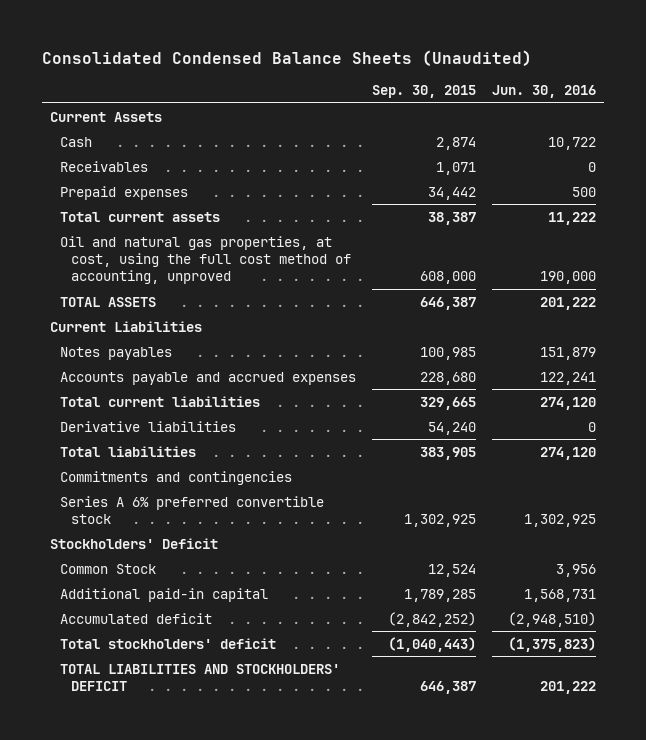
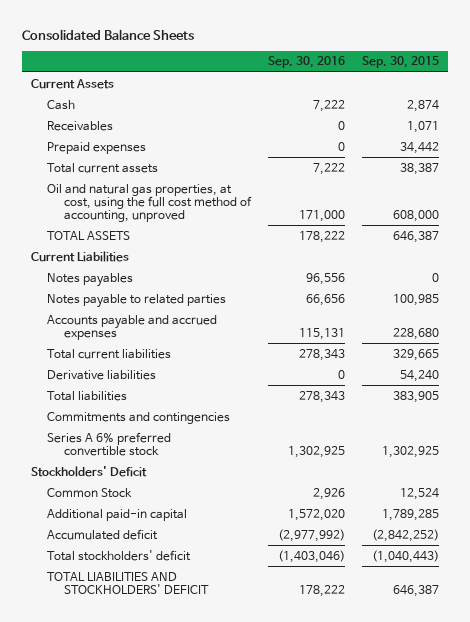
[41,49,532,66] Consolidated Condensed Balance Sheets (Unaudited) -> [22,28,195,40] Consolidated Balance Sheets
[492,85,597,99] Jun. 30, 2016 -> none
none -> [268,56,346,69] Sep. 30, 2016
[420,346,477,360] 100,985 -> [432,272,440,282] 0
none -> [47,293,227,308] Notes payable to related parties

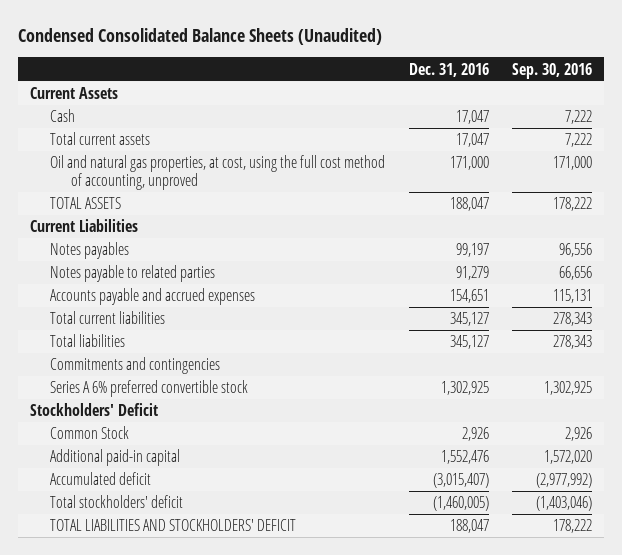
[22,28,195,40] Consolidated Balance Sheets -> [17,27,382,45] Condensed Consolidated Balance Sheets (Unaudited)
[362,56,440,69] Sep. 30, 2015 -> none
none -> [408,62,489,77] Dec. 31, 2016
[47,120,114,131] Receivables -> none
[47,141,147,154] Prepaid expenses -> none
[47,369,157,380] Derivative liabilities -> none

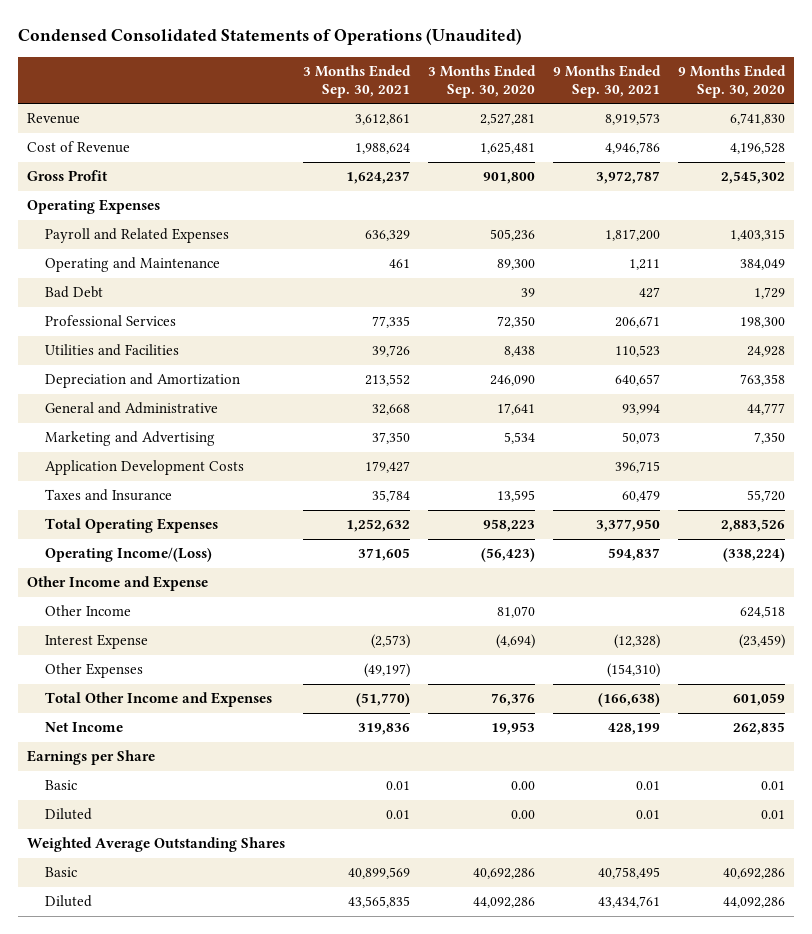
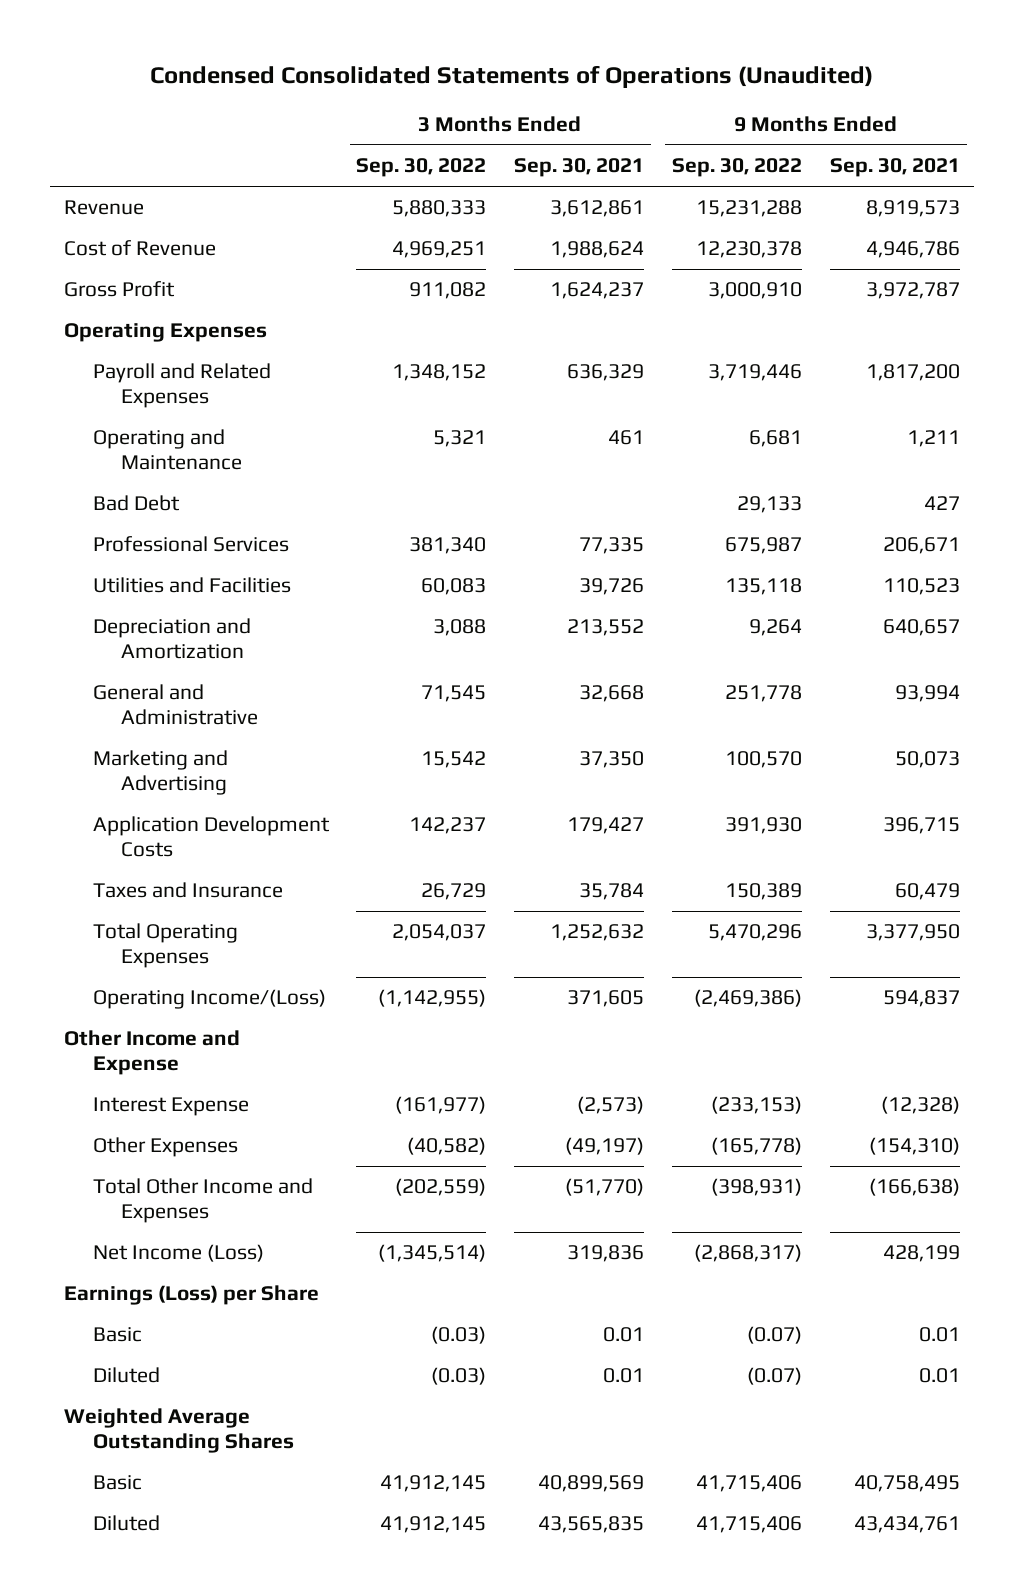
[427,64,536,98] 3 Months Ended Sep. 30, 2020 -> none
[677,64,786,98] 9 Months Ended Sep. 30, 2020 -> none
none -> [356,158,487,178] Sep. 30, 2022
none -> [671,158,802,178] Sep. 30, 2022
[44,605,131,617] Other Income -> none
[44,722,123,733] Net Income -> [92,1244,264,1263] Net Income (Loss)
[26,750,155,766] Earnings per Share -> [64,1285,320,1306] Earnings (Loss) per Share

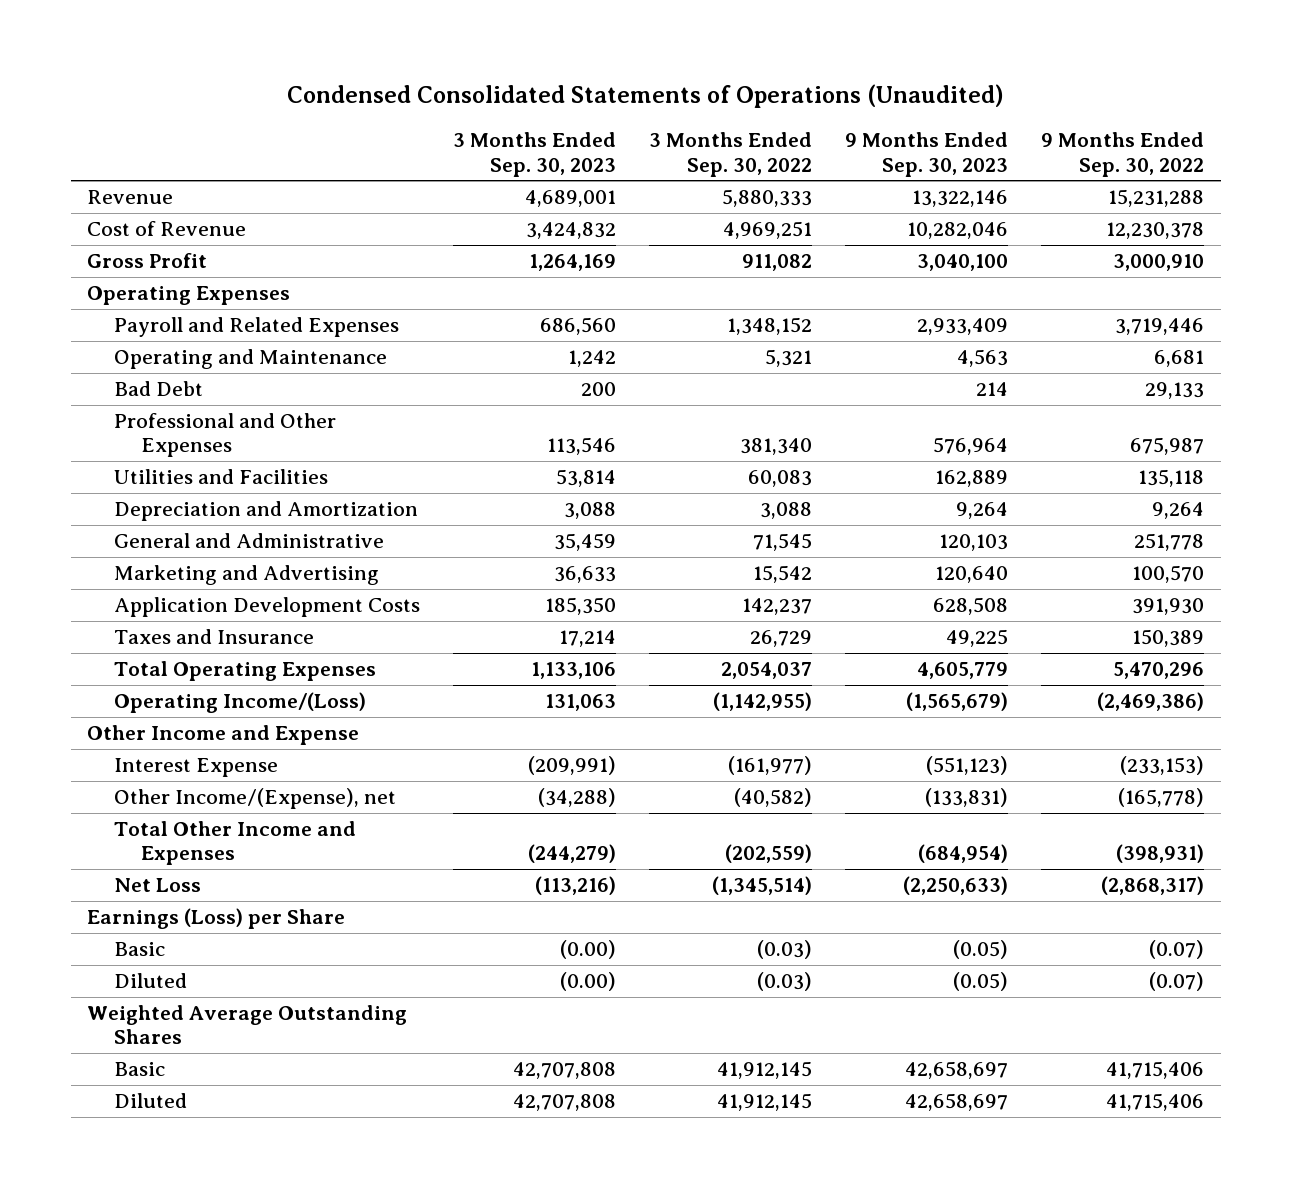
[514,158,645,178] Sep. 30, 2021 -> none
[829,158,960,178] Sep. 30, 2021 -> none
none -> [453,132,617,177] 3 Months Ended Sep. 30, 2023
none -> [845,132,1009,177] 9 Months Ended Sep. 30, 2023
[92,536,289,553] Professional Services -> [114,413,337,458] Professional and Other Expenses
[92,1137,238,1158] Other Expenses -> [114,788,397,810] Other Income/(Expense), net
[92,1244,264,1263] Net Income (Loss) -> [114,878,202,893] Net Loss

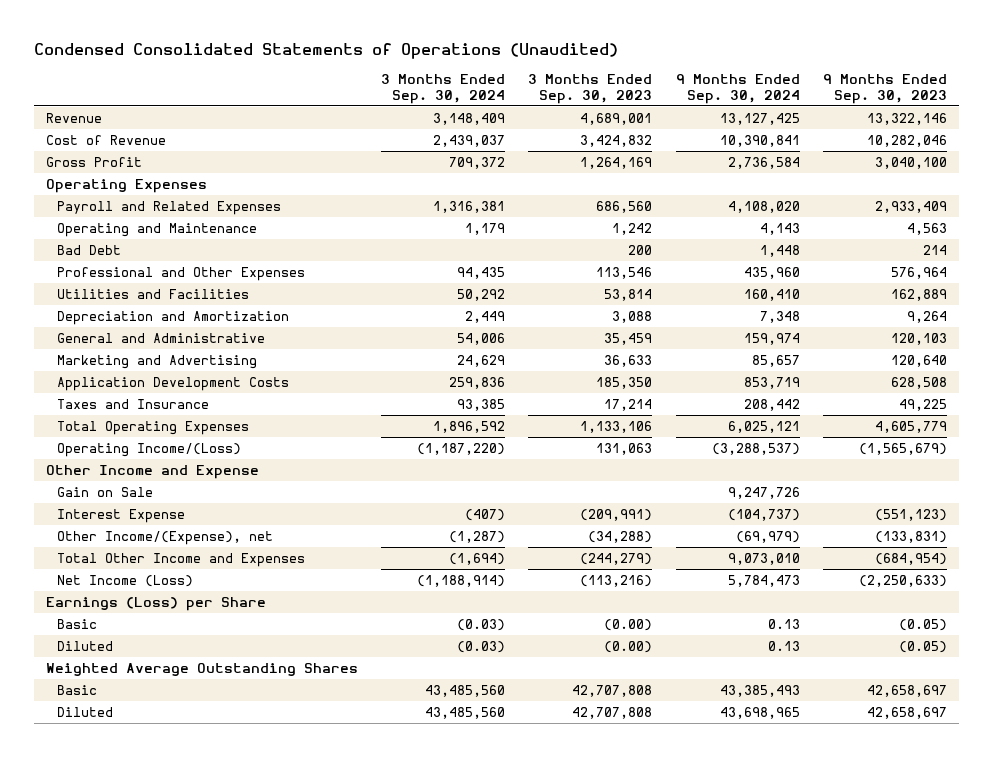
[649,132,813,177] 3 Months Ended Sep. 30, 2022 -> none
[1041,132,1205,177] 9 Months Ended Sep. 30, 2022 -> none
none -> [381,73,506,104] 3 Months Ended Sep. 30, 2024
none -> [675,73,800,104] 9 Months Ended Sep. 30, 2024
none -> [57,487,154,498] Gain on Sale
[114,878,202,893] Net Loss -> [57,575,194,588] Net Income (Loss)

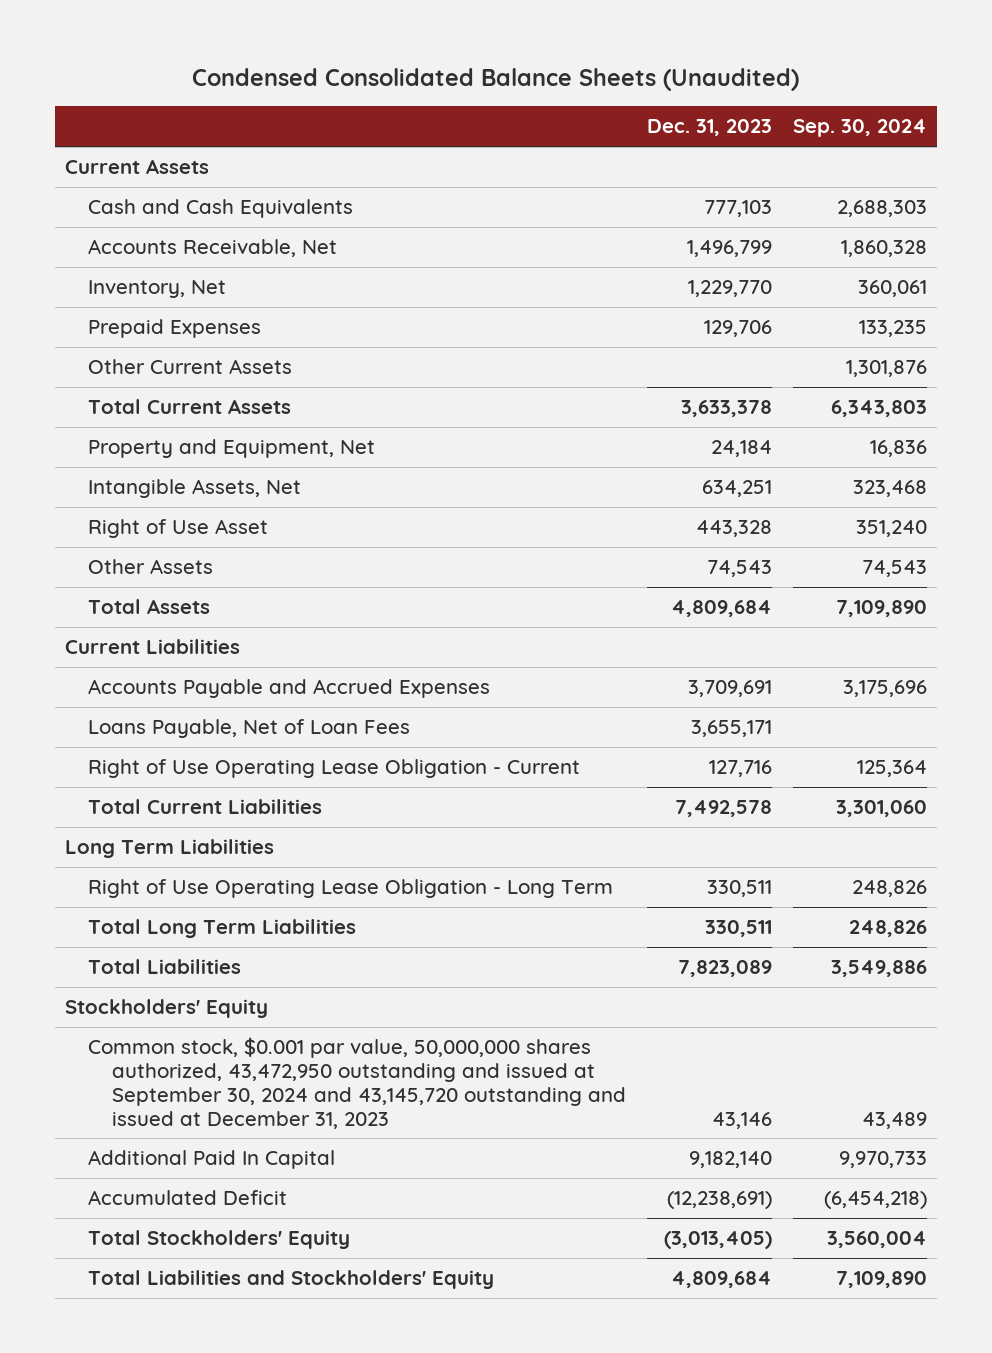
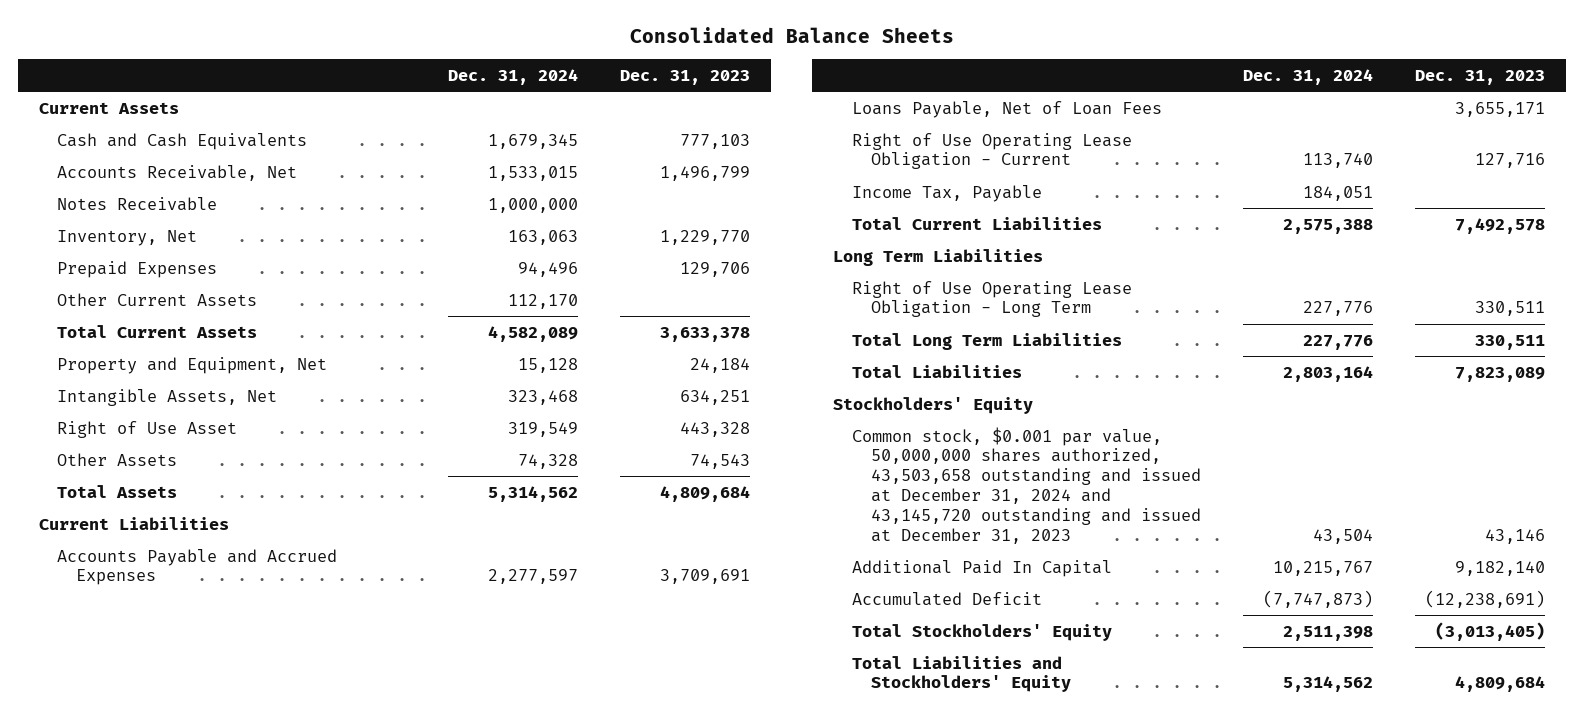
[191,67,799,91] Condensed Consolidated Balance Sheets (Unaudited) -> [629,27,954,44] Consolidated Balance Sheets
[792,119,927,138] Sep. 30, 2024 -> none
none -> [448,68,579,85] Dec. 31, 2024
none -> [57,196,218,211] Notes Receivable
none -> [851,184,1042,202] Income Tax, Payable
[88,1037,626,1129] Common stock, $0.001 par value, 50,000,000 shares authorized, 43,472,950 outstanding and issued at September 30, 2024 and 43,145,720 outstanding and issued at December 31, 2023 -> [851,426,1201,545] Common stock, $0.001 par value, 50,000,000 shares authorized, 43,503,658 outstanding and issued at December 31, 2024 and 43,145,720 outstanding and issued at December 31, 2023

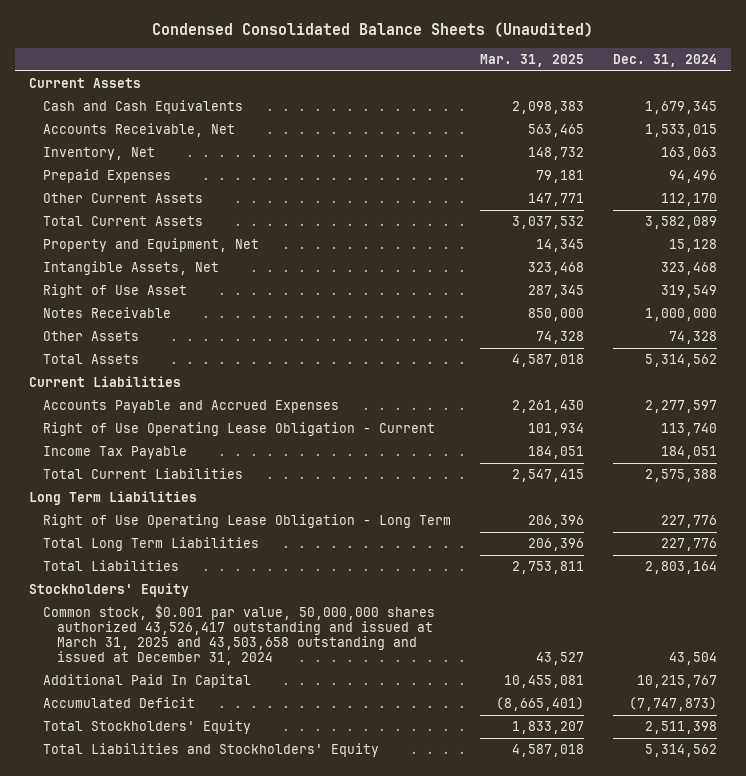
[629,27,954,44] Consolidated Balance Sheets -> [152,22,594,38] Condensed Consolidated Balance Sheets (Unaudited)
[620,69,751,85] Dec. 31, 2023 -> none
none -> [480,54,585,68] Mar. 31, 2025
[488,325,579,342] 4,582,089 -> [644,216,717,230] 3,582,089
[57,196,218,211] Notes Receivable -> [43,307,172,319] Notes Receivable
[851,100,1162,118] Loans Payable, Net of Loan Fees -> none
[851,184,1042,202] Income Tax, Payable -> [43,446,188,460] Income Tax Payable
[851,426,1201,545] Common stock, $0.001 par value, 50,000,000 shares authorized, 43,503,658 outstanding and issued at December 31, 2024 and 43,145,720 outstanding and issued at December 31, 2023 -> [43,604,436,666] Common stock, $0.001 par value, 50,000,000 shares authorized 43,526,417 outstanding and issued at March 31, 2025 and 43,503,658 outstanding and issued at December 31, 2024

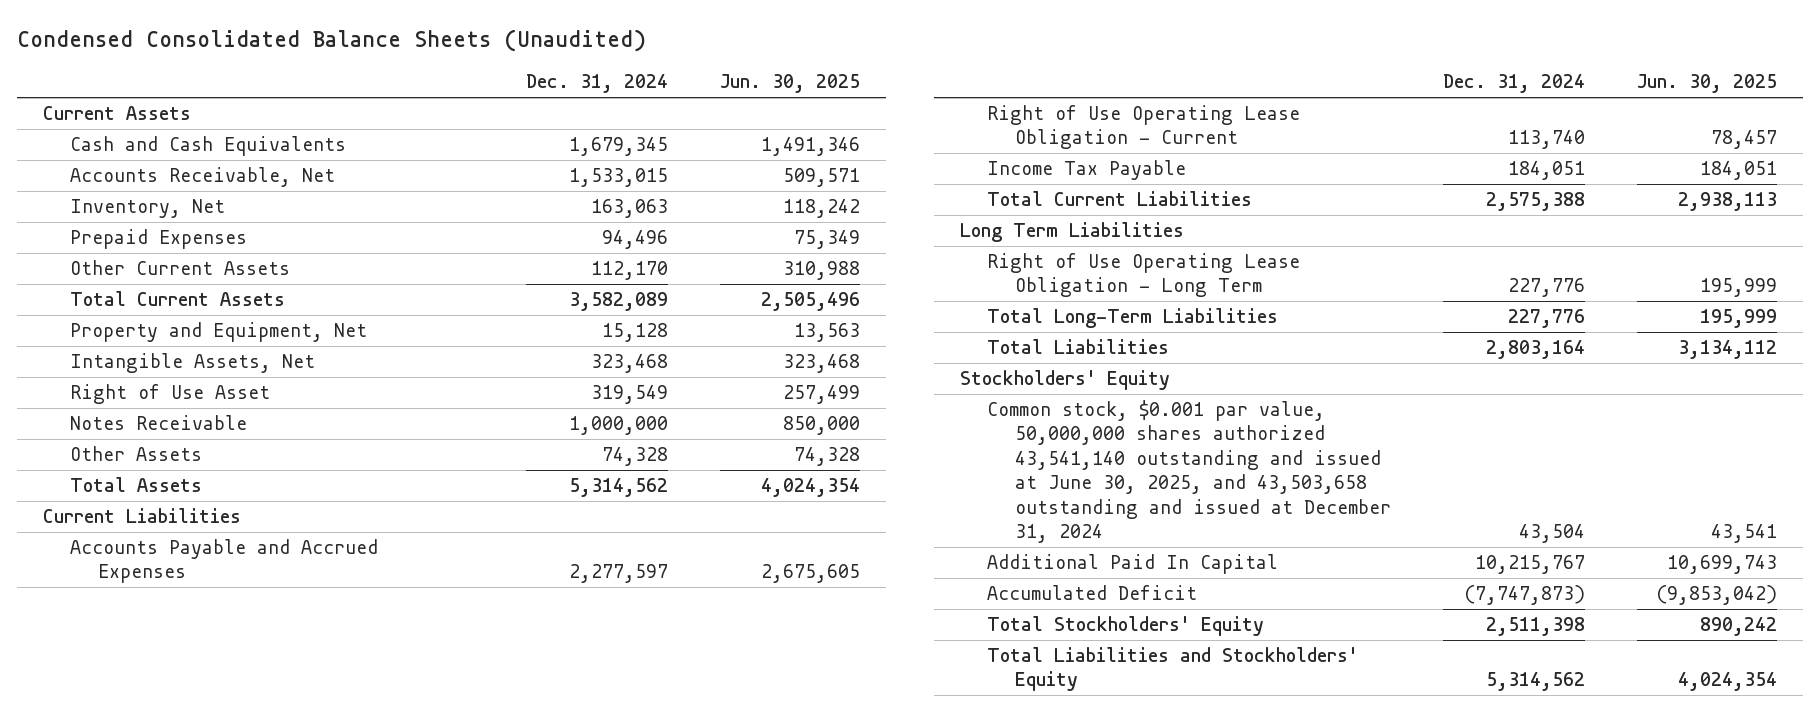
[480,54,585,68] Mar. 31, 2025 -> none
none -> [719,74,860,94] Jun. 30, 2025
[43,537,260,552] Total Long Term Liabilities -> [987,308,1279,329] Total Long-Term Liabilities
[43,604,436,666] Common stock, $0.001 par value, 50,000,000 shares authorized 43,526,417 outstanding and issued at March 31, 2025 and 43,503,658 outstanding and issued at December 31, 2024 -> [987,400,1392,543] Common stock, $0.001 par value, 50,000,000 shares authorized 43,541,140 outstanding and issued at June 30, 2025, and 43,503,658 outstanding and issued at December 31, 2024

